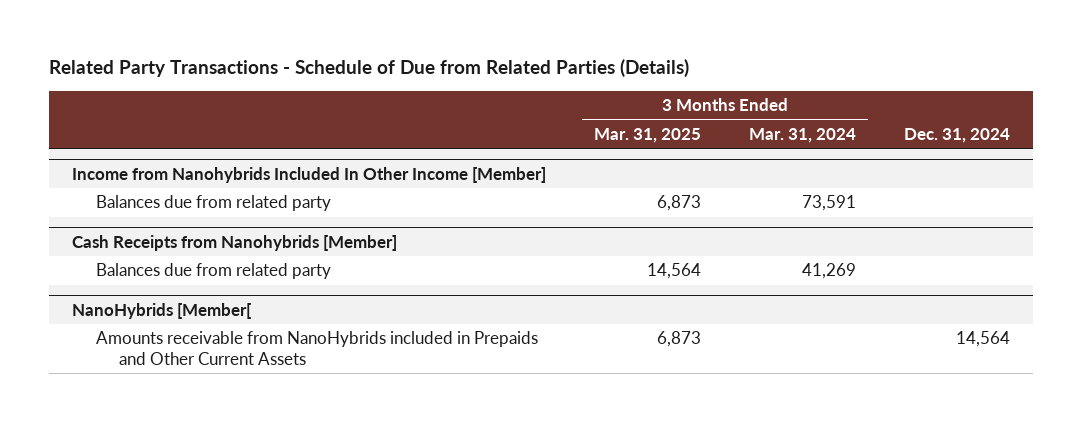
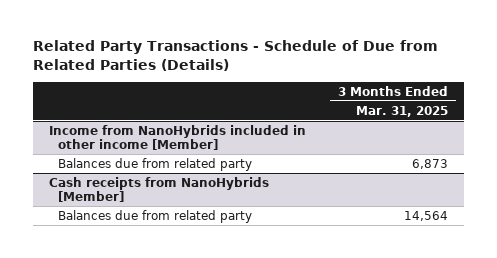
[748,127,856,143] Mar. 31, 2024 -> none
[903,127,1010,143] Dec. 31, 2024 -> none
[72,166,547,183] Income from Nanohybrids Included In Other Income [Member] -> [49,124,307,151] Income from NanoHybrids included in other income [Member]
[72,234,398,251] Cash Receipts from Nanohybrids [Member] -> [49,176,270,203] Cash receipts from NanoHybrids [Member]
[72,302,252,319] NanoHybrids [Member[ -> none
[95,331,538,365] Amounts receivable from NanoHybrids included in Prepaids and Other Current Assets -> none

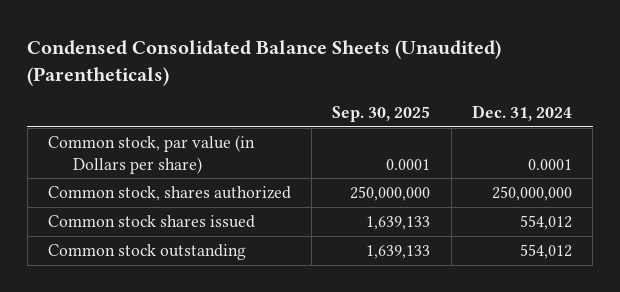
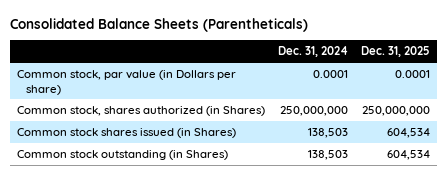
[27,39,502,86] Condensed Consolidated Balance Sheets (Unaudited) (Parentheticals) -> [10,17,309,32] Consolidated Balance Sheets (Parentheticals)
[332,106,431,123] Sep. 30, 2025 -> none
none -> [361,46,431,58] Dec. 31, 2025
[47,186,291,202] Common stock, shares authorized -> [16,106,265,117] Common stock, shares authorized (in Shares)
[47,215,255,229] Common stock shares issued -> [16,128,236,139] Common stock shares issued (in Shares)
[520,215,573,231] 554,012 -> [307,128,348,139] 138,503
[47,244,246,261] Common stock outstanding -> [16,150,228,161] Common stock outstanding (in Shares)
[520,244,573,260] 554,012 -> [307,150,348,161] 138,503

